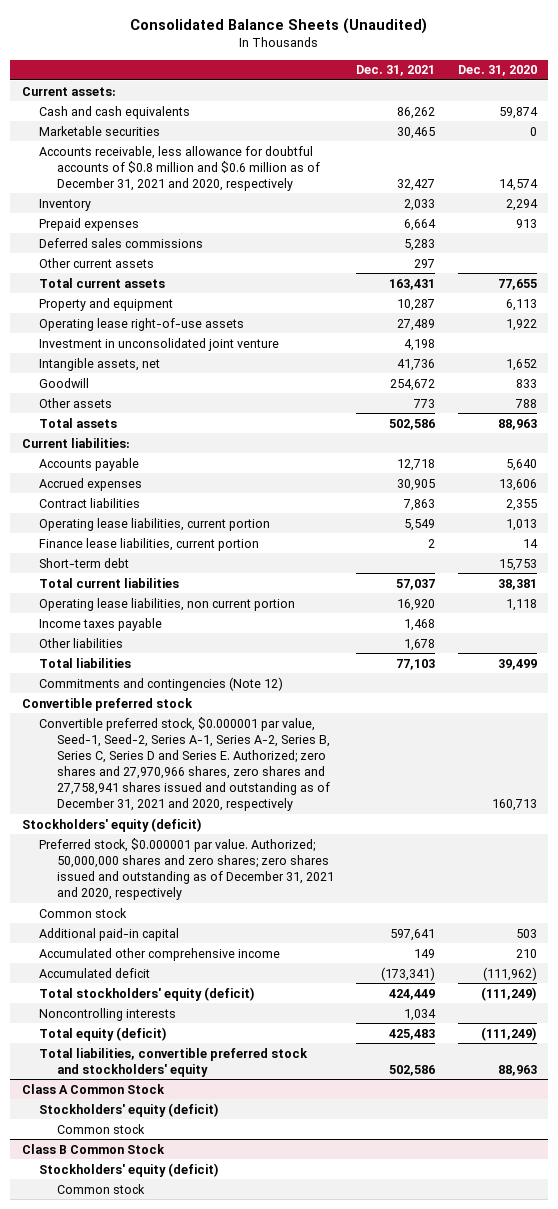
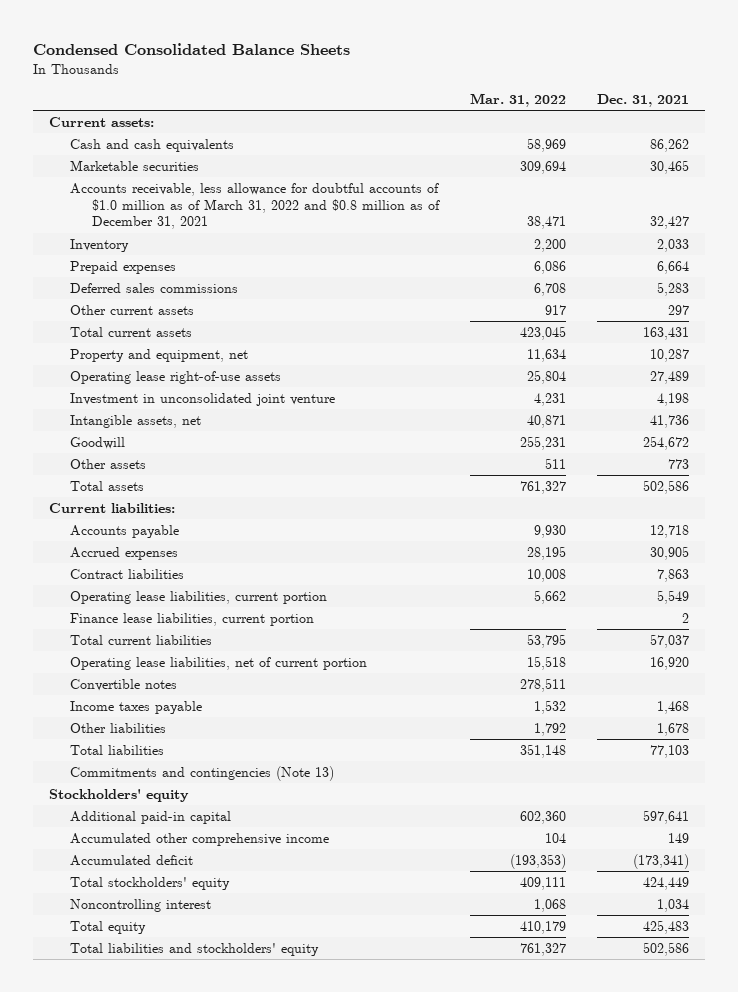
[130,17,428,34] Consolidated Balance Sheets (Unaudited) -> [33,43,351,56] Condensed Consolidated Balance Sheets
[457,65,537,77] Dec. 31, 2020 -> none
none -> [470,92,567,107] Mar. 31, 2022
[39,145,321,191] Accounts receivable, less allowance for doubtful accounts of $0.8 million and $0.6 million as of December 31, 2021 and 2020, respectively -> [70,182,441,230] Accounts receivable, less allowance for doubtful accounts of $1.0 million as of March 31, 2022 and $0.8 million as of December 31, 2021
[39,297,174,311] Property and equipment -> [70,348,249,362] Property and equipment, net
[39,557,130,568] Short-term debt -> none
[39,597,296,611] Operating lease liabilities, non current portion -> [70,656,368,670] Operating lease liabilities, net of current portion
none -> [70,678,178,691] Convertible notes
[21,697,193,711] Convertible preferred stock -> none
[39,716,331,812] Convertible preferred stock, $0.000001 par value, Seed-1, Seed-2, Series A-1, Series A-2, Series B, Series C, Series D and Series E. Authorized; zero shares and 27,970,966 shares, zero shares and 27,758,941 shares issued and outstanding as of December 31, 2021 and 2020, respectively -> none
[39,837,335,901] Preferred stock, $0.000001 par value. Authorized; 50,000,000 shares and zero shares; zero shares issued and outstanding as of December 31, 2021 and 2020, respectively -> none
[39,907,128,918] Common stock -> none
[39,676,284,691] Commitments and contingencies (Note 12) -> [70,765,335,781] Commitments and contingencies (Note 13)
[21,817,202,832] Stockholders' equity (deficit) -> [48,788,189,802] Stockholders' equity
[21,1083,165,1094] Class A Common Stock -> none
[39,1102,220,1117] Stockholders' equity (deficit) -> none
[57,1123,146,1134] Common stock -> none
[21,1143,165,1154] Class B Common Stock -> none
[39,1162,220,1177] Stockholders' equity (deficit) -> none
[57,1183,146,1194] Common stock -> none
[39,986,256,1001] Total stockholders' equity (deficit) -> [70,876,231,890] Total stockholders' equity
[39,1007,177,1021] Noncontrolling interests -> [70,898,212,912] Noncontrolling interest
[39,1026,168,1041] Total equity (deficit) -> [70,920,147,934] Total equity
[39,1047,309,1077] Total liabilities, convertible preferred stock and stockholders' equity -> [70,942,320,956] Total liabilities and stockholders' equity

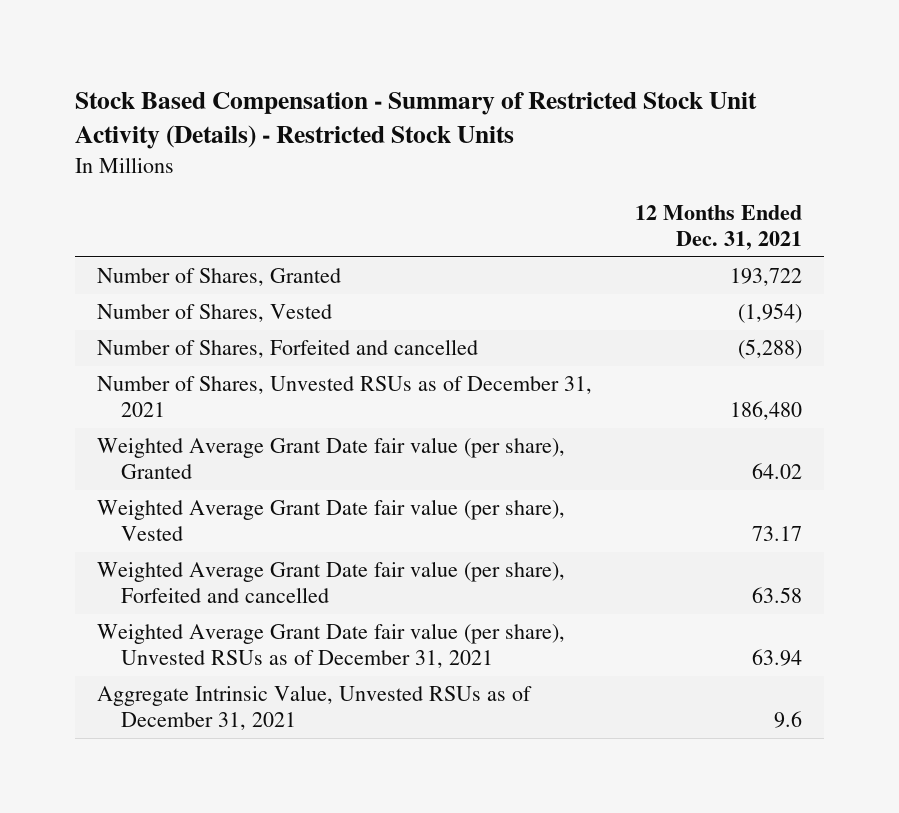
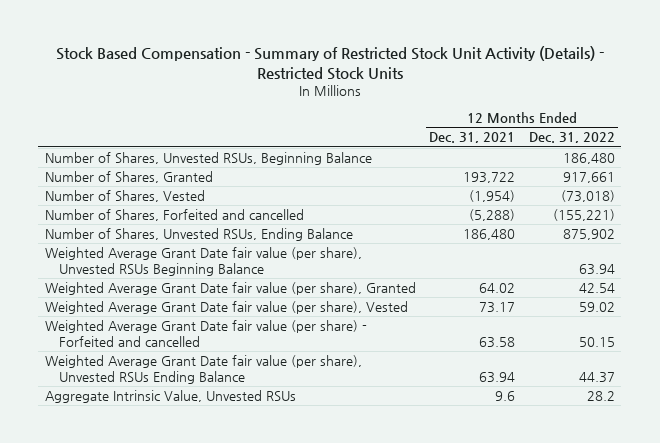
none -> [528,132,615,144] Dec. 31, 2022
none -> [45,152,373,166] Number of Shares, Unvested RSUs, Beginning Balance
[96,376,592,418] Number of Shares, Unvested RSUs as of December 31, 2021 -> [45,228,354,242] Number of Shares, Unvested RSUs, Ending Balance
none -> [45,247,363,276] Weighted Average Grant Date fair value (per share), Unvested RSUs Beginning Balance
[96,561,565,604] Weighted Average Grant Date fair value (per share), Forfeited and cancelled -> [45,320,368,347] Weighted Average Grant Date fair value (per share) - Forfeited and cancelled
[96,623,565,669] Weighted Average Grant Date fair value (per share), Unvested RSUs as of December 31, 2021 -> [45,355,363,384] Weighted Average Grant Date fair value (per share), Unvested RSUs Ending Balance
[96,685,532,731] Aggregate Intrinsic Value, Unvested RSUs as of December 31, 2021 -> [45,390,297,404] Aggregate Intrinsic Value, Unvested RSUs

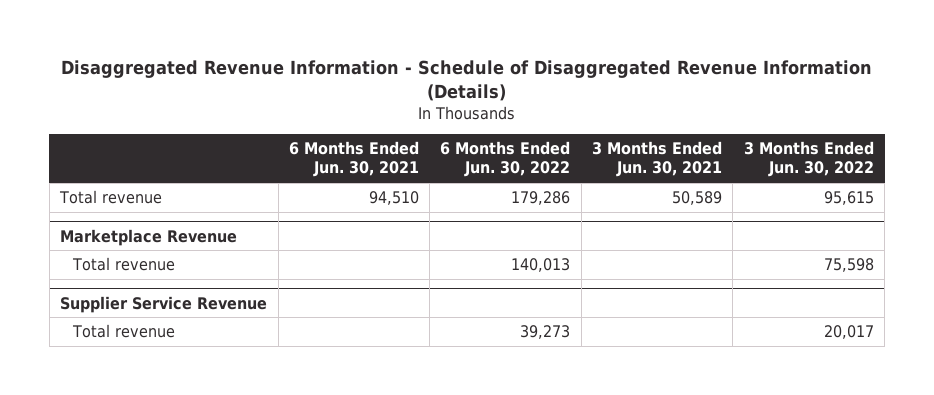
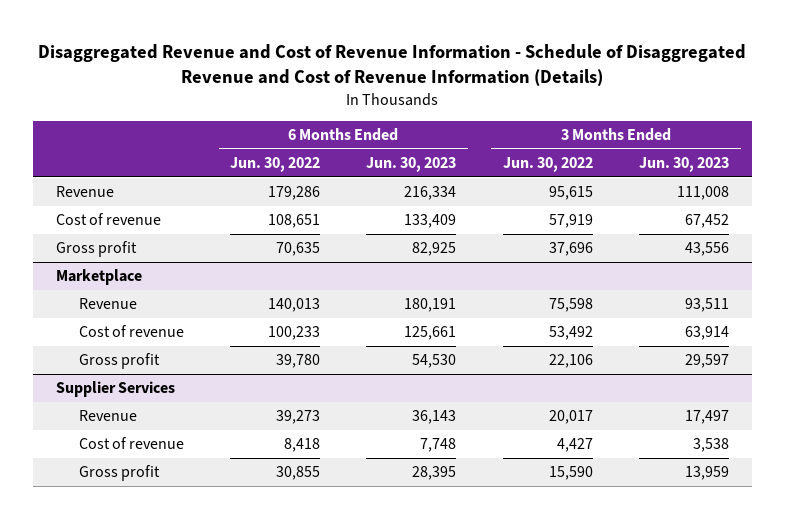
[60,59,872,101] Disaggregated Revenue Information - Schedule of Disaggregated Revenue Information (Details) -> [38,43,747,86] Disaggregated Revenue and Cost of Revenue Information - Schedule of Disaggregated Revenue and Cost of Revenue Information (Details)
[288,141,419,178] 6 Months Ended Jun. 30, 2021 -> none
[592,141,723,178] 3 Months Ended Jun. 30, 2021 -> none
none -> [366,157,457,173] Jun. 30, 2023
none -> [638,157,729,173] Jun. 30, 2023
[59,189,163,204] Total revenue -> [55,186,114,198] Revenue
none -> [55,213,161,226] Cost of revenue
none -> [55,241,137,258] Gross profit
[60,228,238,246] Marketplace Revenue -> [55,269,142,286] Marketplace
[72,256,176,271] Total revenue -> [78,298,137,310] Revenue
none -> [78,325,184,338] Cost of revenue
none -> [78,353,160,370] Gross profit
[60,295,268,313] Supplier Service Revenue -> [55,381,175,398] Supplier Services
[72,323,176,338] Total revenue -> [78,410,137,422] Revenue
none -> [78,437,184,450] Cost of revenue
none -> [78,465,160,482] Gross profit

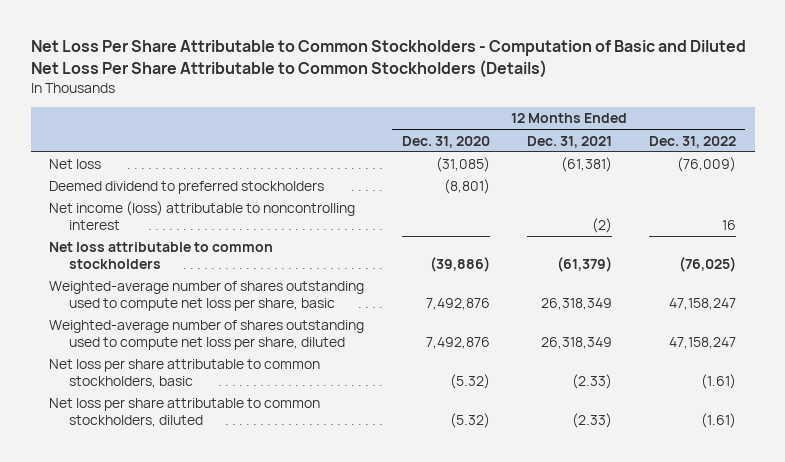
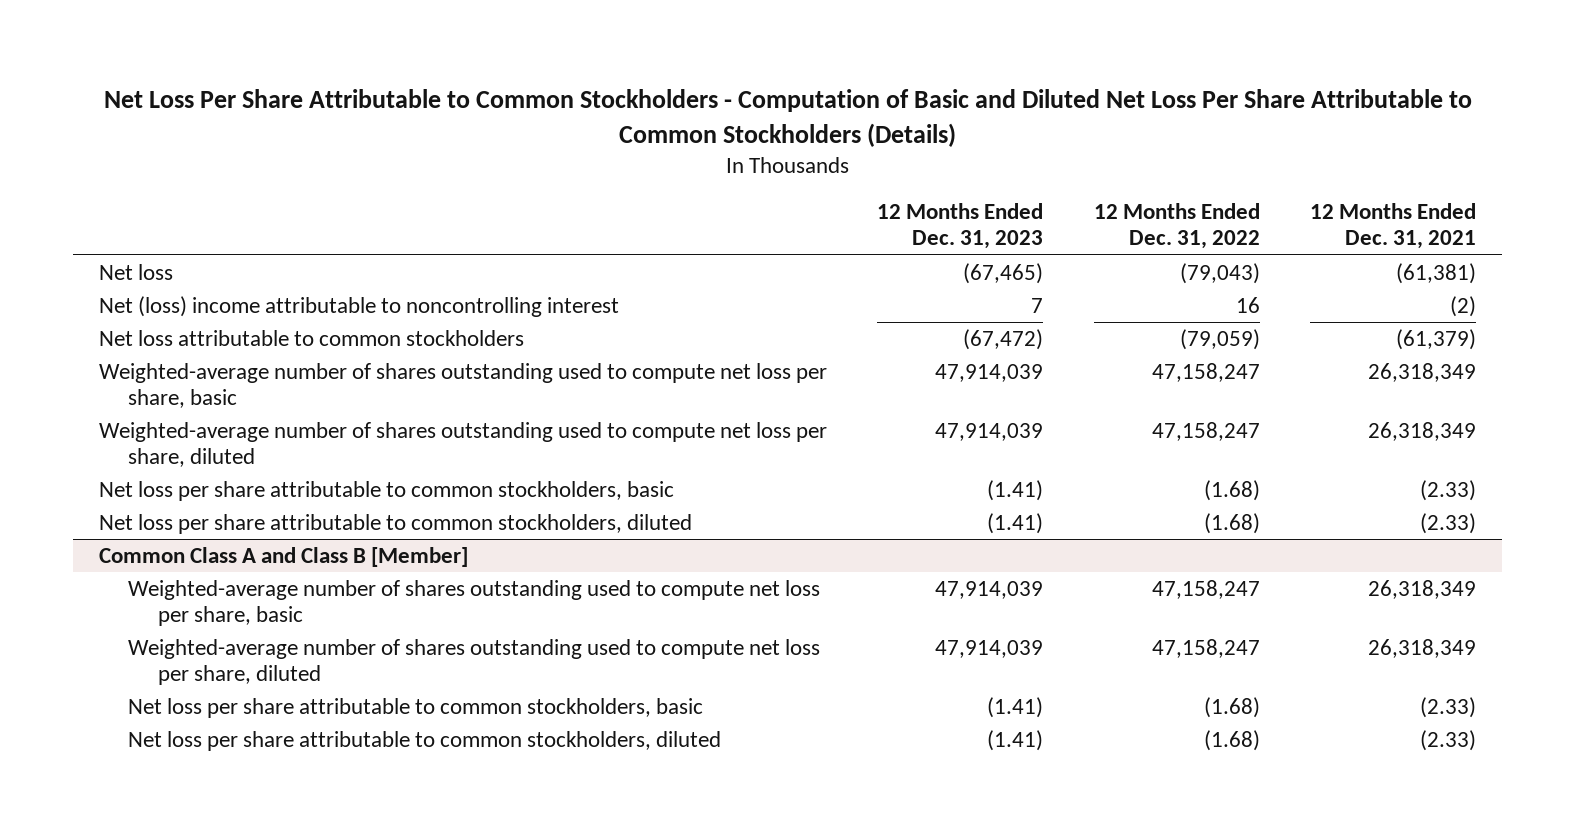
[401,135,490,148] Dec. 31, 2020 -> none
none -> [877,203,1044,250] 12 Months Ended Dec. 31, 2023
[49,181,325,195] Deemed dividend to preferred stockholders -> none
[677,157,737,173] (76,009) -> [1179,262,1260,284] (79,043)
[49,201,356,230] Net income (loss) attributable to noncontrolling interest -> [98,295,619,317] Net (loss) income attributable to noncontrolling interest
[679,256,737,272] (76,025) -> [1179,328,1260,350] (79,059)
[701,373,737,389] (1.61) -> [1203,479,1260,501] (1.68)
[701,412,737,428] (1.61) -> [1203,512,1260,534] (1.68)
none -> [98,546,468,567] Common Class A and Class B [Member]
none -> [128,579,821,626] Weighted-average number of shares outstanding used to compute net loss per share, basic
none -> [128,638,821,685] Weighted-average number of shares outstanding used to compute net loss per share, diluted
none -> [128,697,704,718] Net loss per share attributable to common stockholders, basic
none -> [128,730,722,751] Net loss per share attributable to common stockholders, diluted

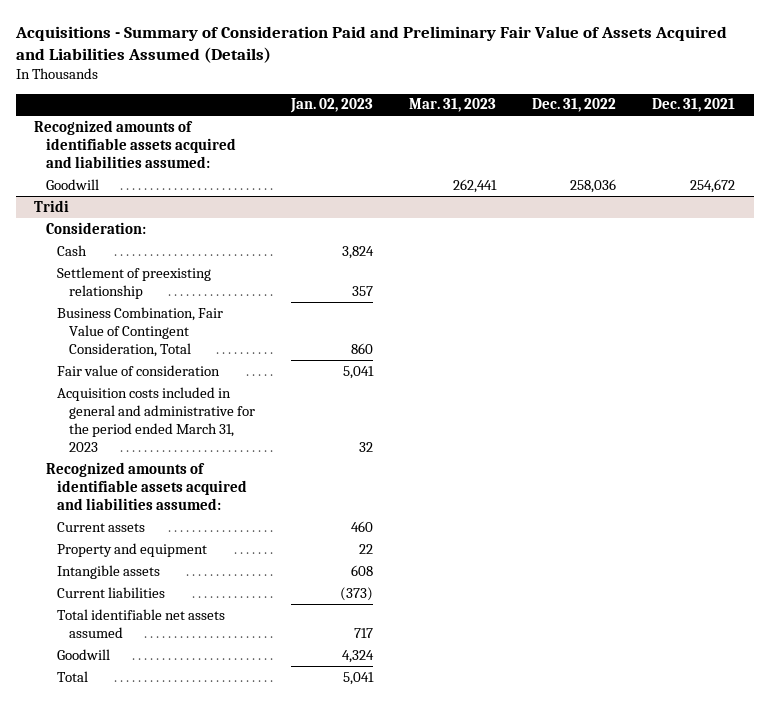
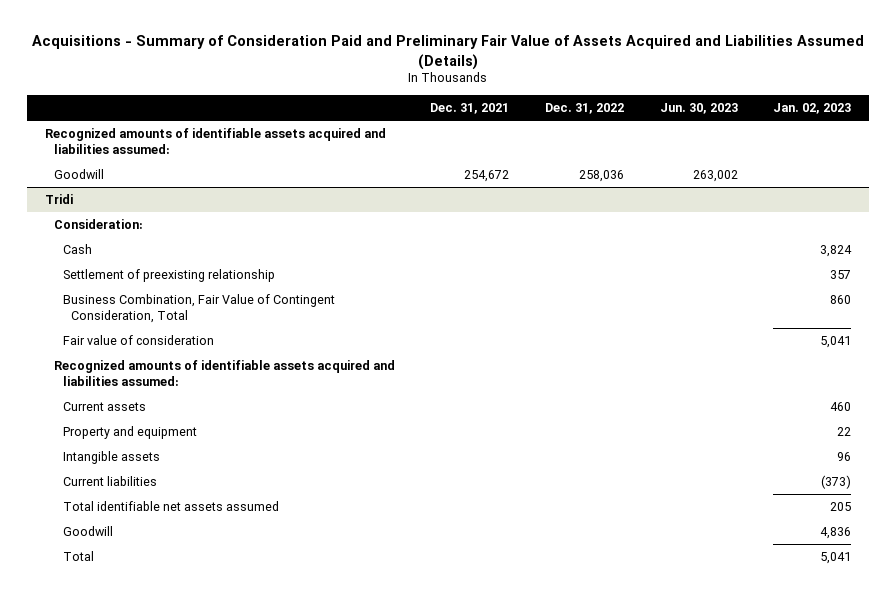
[409,98,497,113] Mar. 31, 2023 -> none
none -> [659,102,738,114] Jun. 30, 2023
[57,386,256,453] Acquisition costs included in general and administrative for the period ended March 31, 2023 -> none
[351,564,374,576] 608 -> [837,451,852,461] 96
[354,627,374,638] 717 -> [830,501,852,511] 205
[342,649,375,663] 4,324 -> [820,526,852,539] 4,836

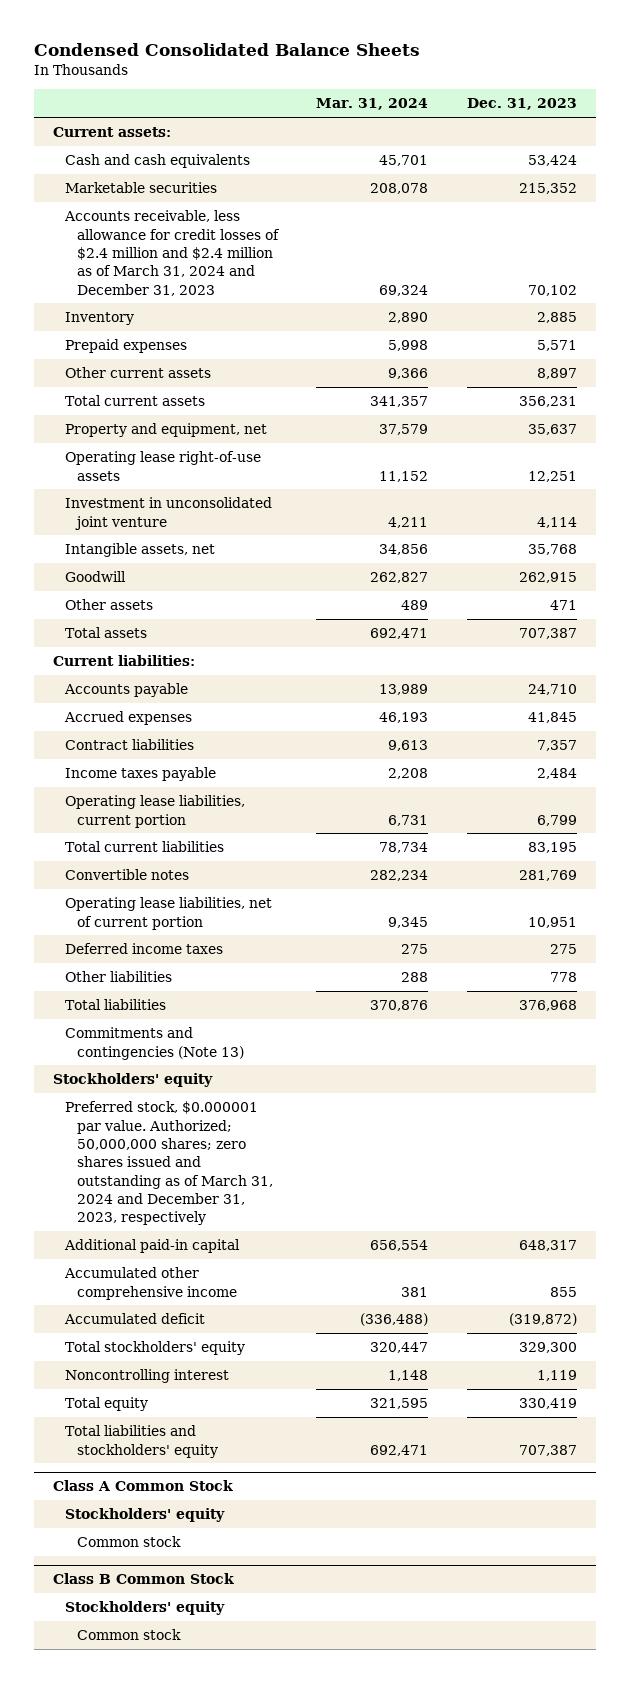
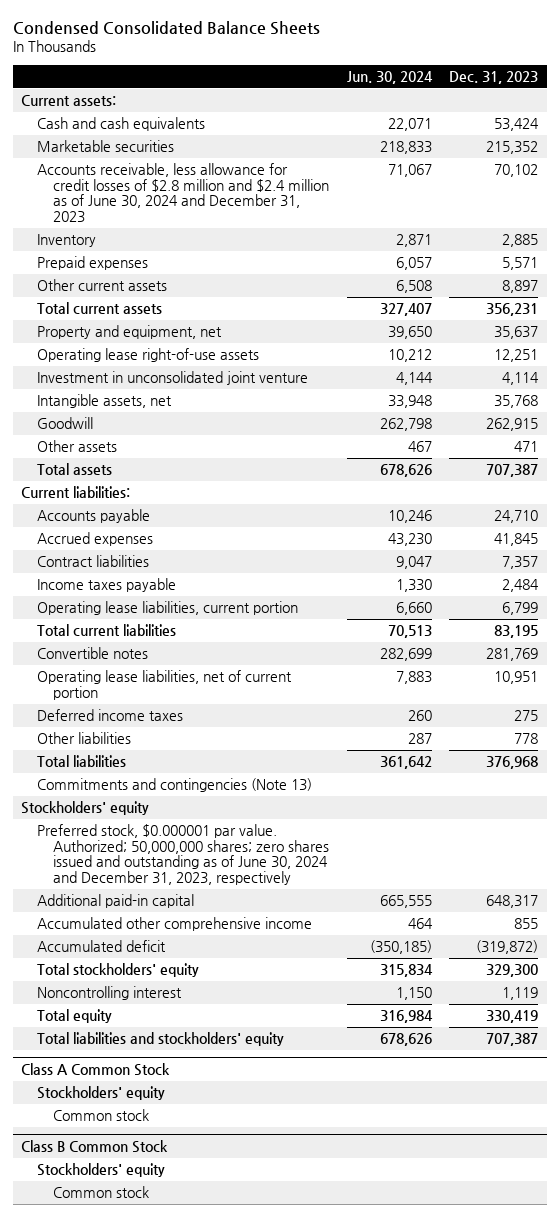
[316,98,429,111] Mar. 31, 2024 -> none
none -> [346,70,433,84] Jun. 30, 2024
[63,210,280,296] Accounts receivable, less allowance for credit losses of $2.4 million and $2.4 million as of March 31, 2024 and December 31, 2023 -> [37,163,329,223] Accounts receivable, less allowance for credit losses of $2.8 million and $2.4 million as of June 30, 2024 and December 31, 2023
[64,1101,273,1226] Preferred stock, $0.000001 par value. Authorized; 50,000,000 shares; zero shares issued and outstanding as of March 31, 2024 and December 31, 2023, respectively -> [37,824,329,885] Preferred stock, $0.000001 par value. Authorized; 50,000,000 shares; zero shares issued and outstanding as of June 30, 2024 and December 31, 2023, respectively

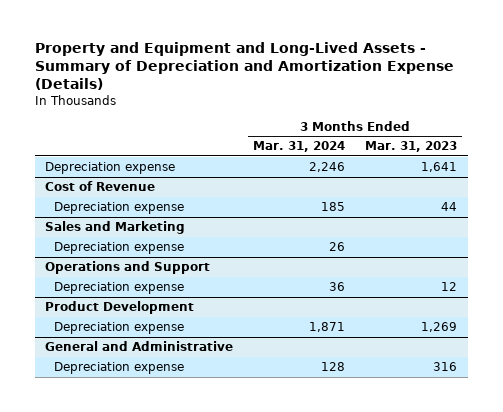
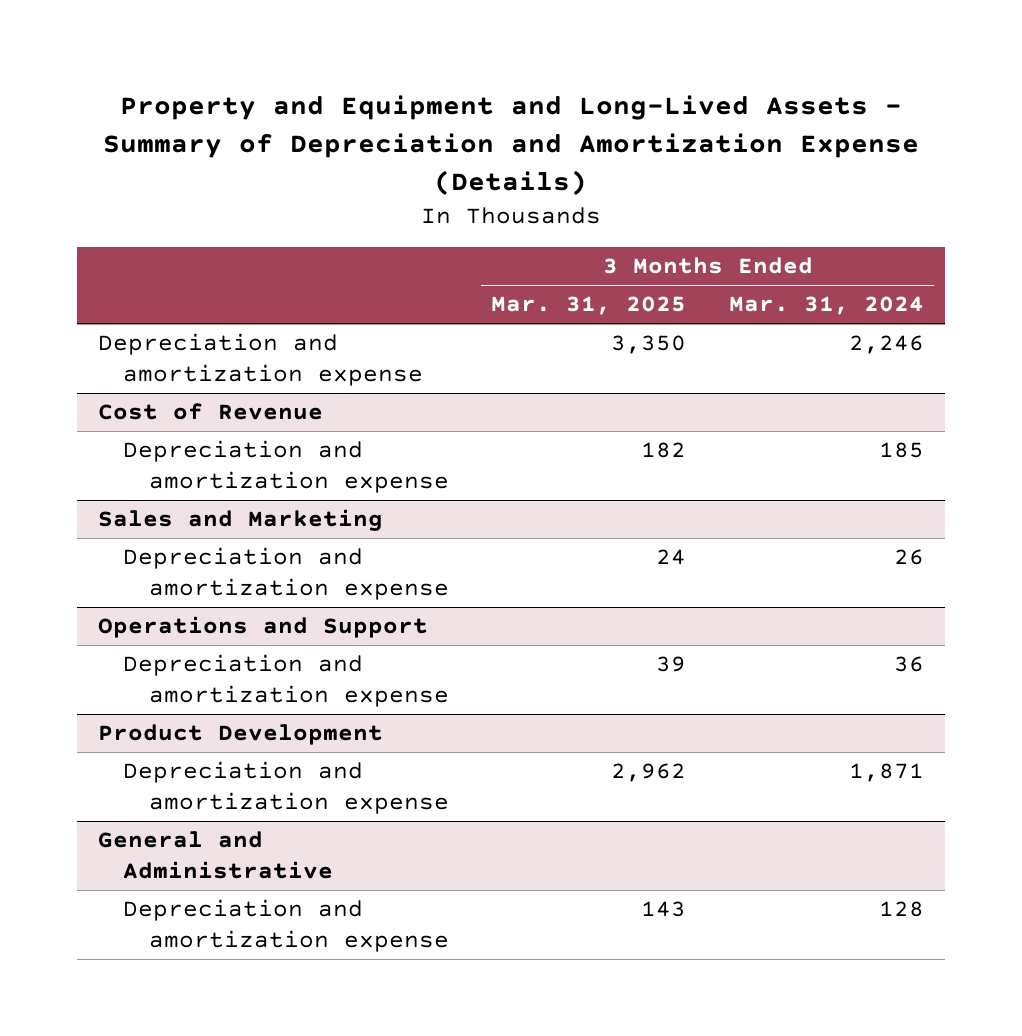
[365,141,458,153] Mar. 31, 2023 -> none
none -> [491,296,687,316] Mar. 31, 2025
[45,162,176,175] Depreciation expense -> [98,333,424,387] Depreciation and amortization expense
[54,202,185,215] Depreciation expense -> [123,440,449,494] Depreciation and amortization expense
[54,242,185,255] Depreciation expense -> [123,547,449,601] Depreciation and amortization expense
[54,282,185,295] Depreciation expense -> [123,654,449,708] Depreciation and amortization expense
[54,322,185,335] Depreciation expense -> [123,761,449,815] Depreciation and amortization expense
[54,362,185,375] Depreciation expense -> [123,899,449,953] Depreciation and amortization expense

